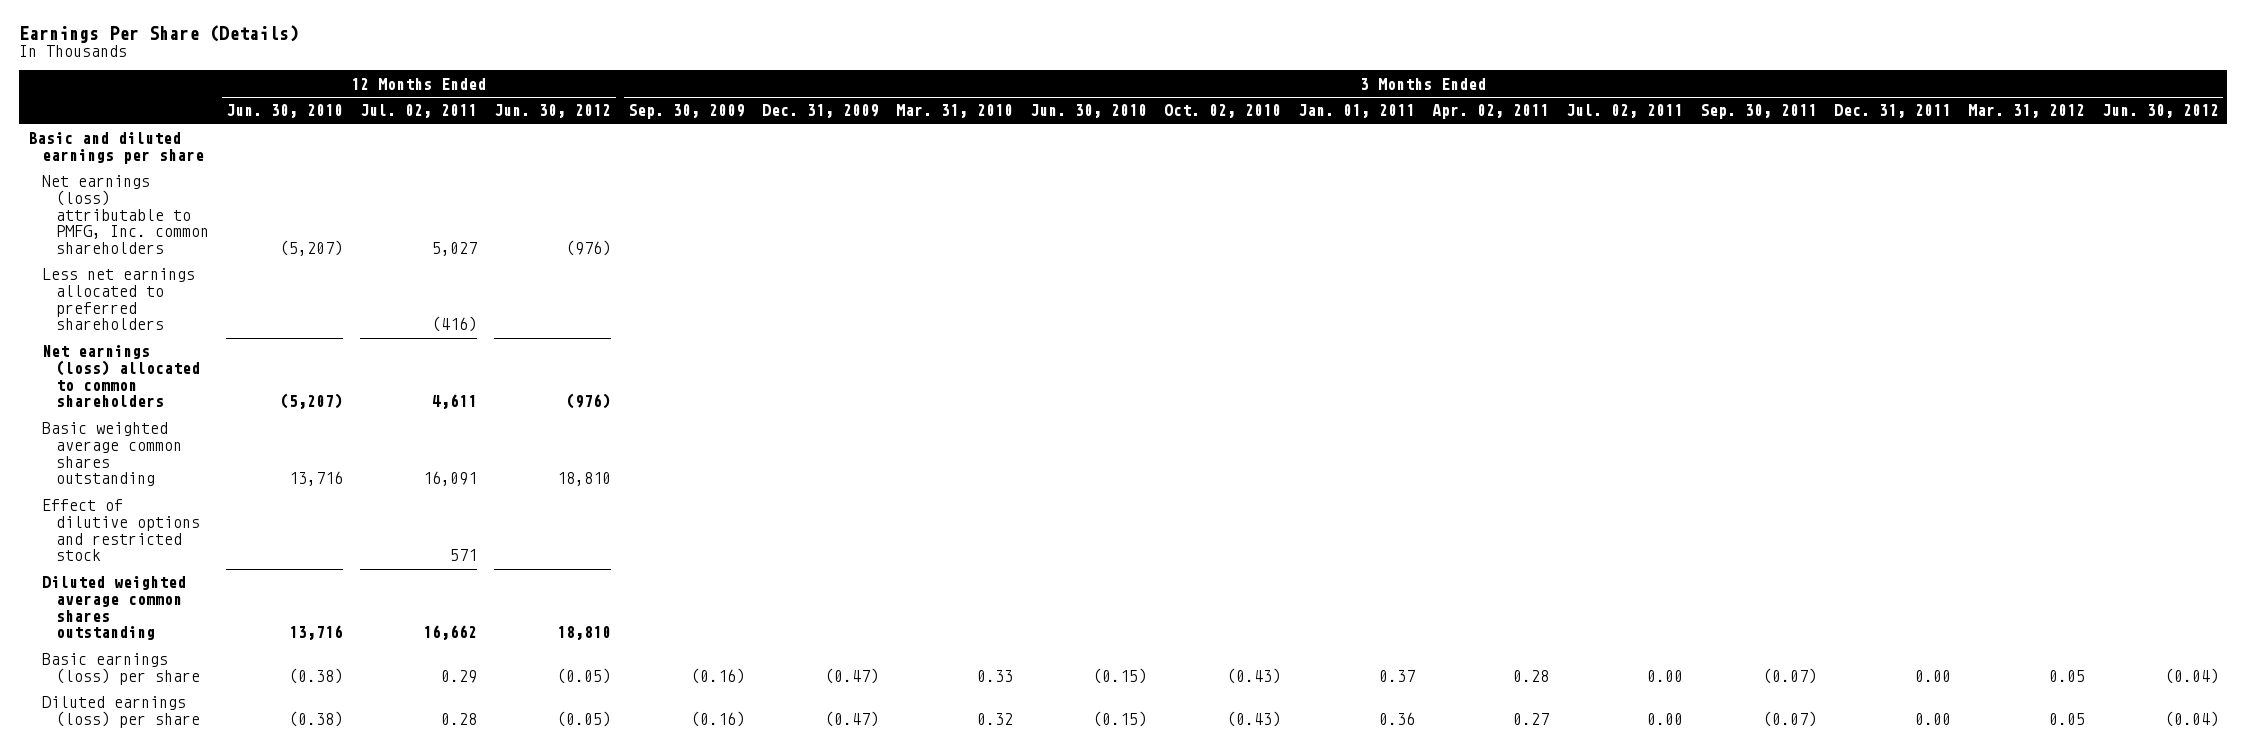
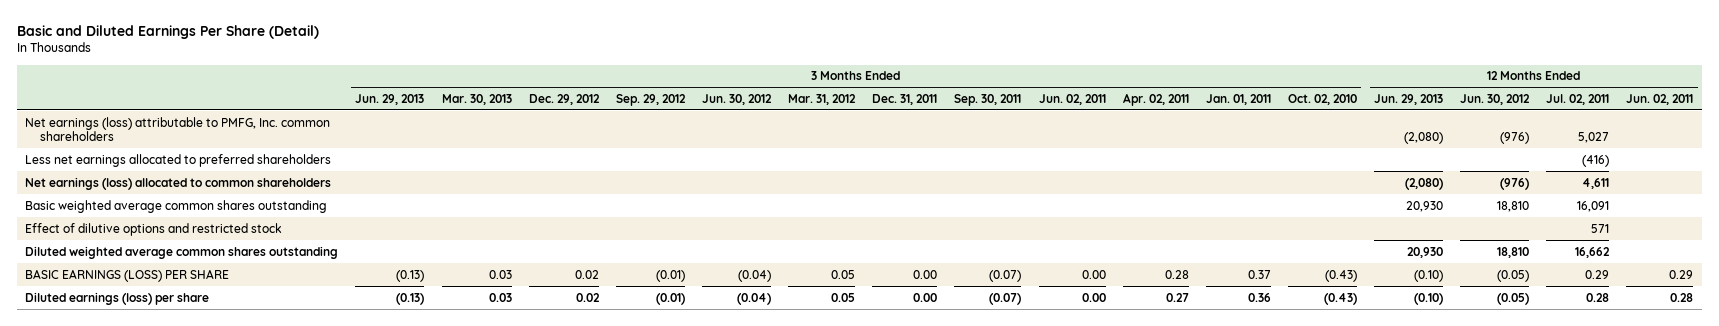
[19,24,300,43] Earnings Per Share (Details) -> [16,24,319,39] Basic and Diluted Earnings Per Share (Detail)
[226,104,344,119] Jun. 30, 2010 -> none
[628,104,746,120] Sep. 30, 2009 -> none
[762,104,880,119] Dec. 31, 2009 -> none
[896,104,1014,119] Mar. 31, 2010 -> none
[1030,104,1148,119] Jun. 30, 2010 -> none
[1565,104,1683,119] Jul. 02, 2011 -> none
none -> [355,93,425,105] Jun. 29, 2013
none -> [441,93,512,105] Mar. 30, 2013
none -> [528,93,600,105] Dec. 29, 2012
none -> [615,93,686,106] Sep. 29, 2012
none -> [1038,93,1106,105] Jun. 02, 2011
none -> [1374,93,1444,105] Jun. 29, 2013
none -> [1626,93,1694,105] Jun. 02, 2011
[27,132,205,164] Basic and diluted earnings per share -> none
[42,653,201,685] Basic earnings (loss) per share -> [25,268,230,282] BASIC EARNINGS (LOSS) PER SHARE

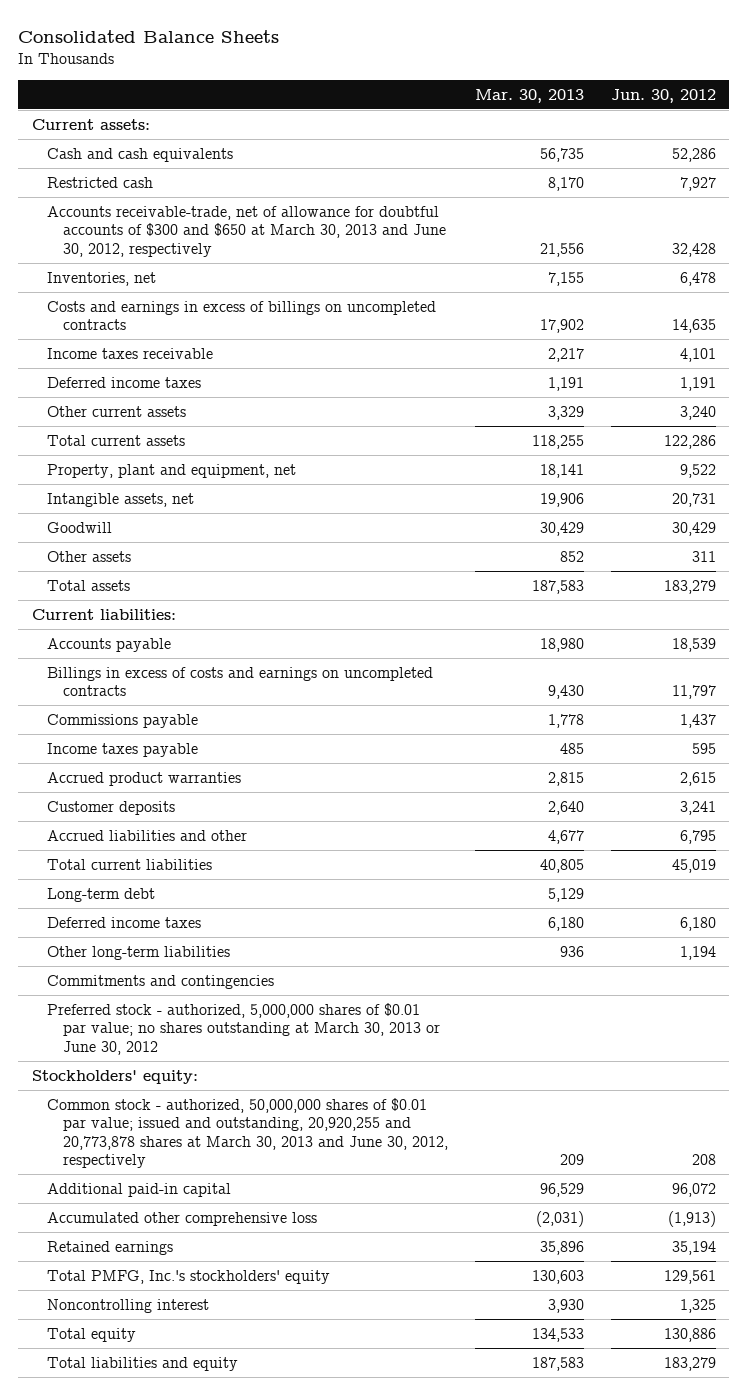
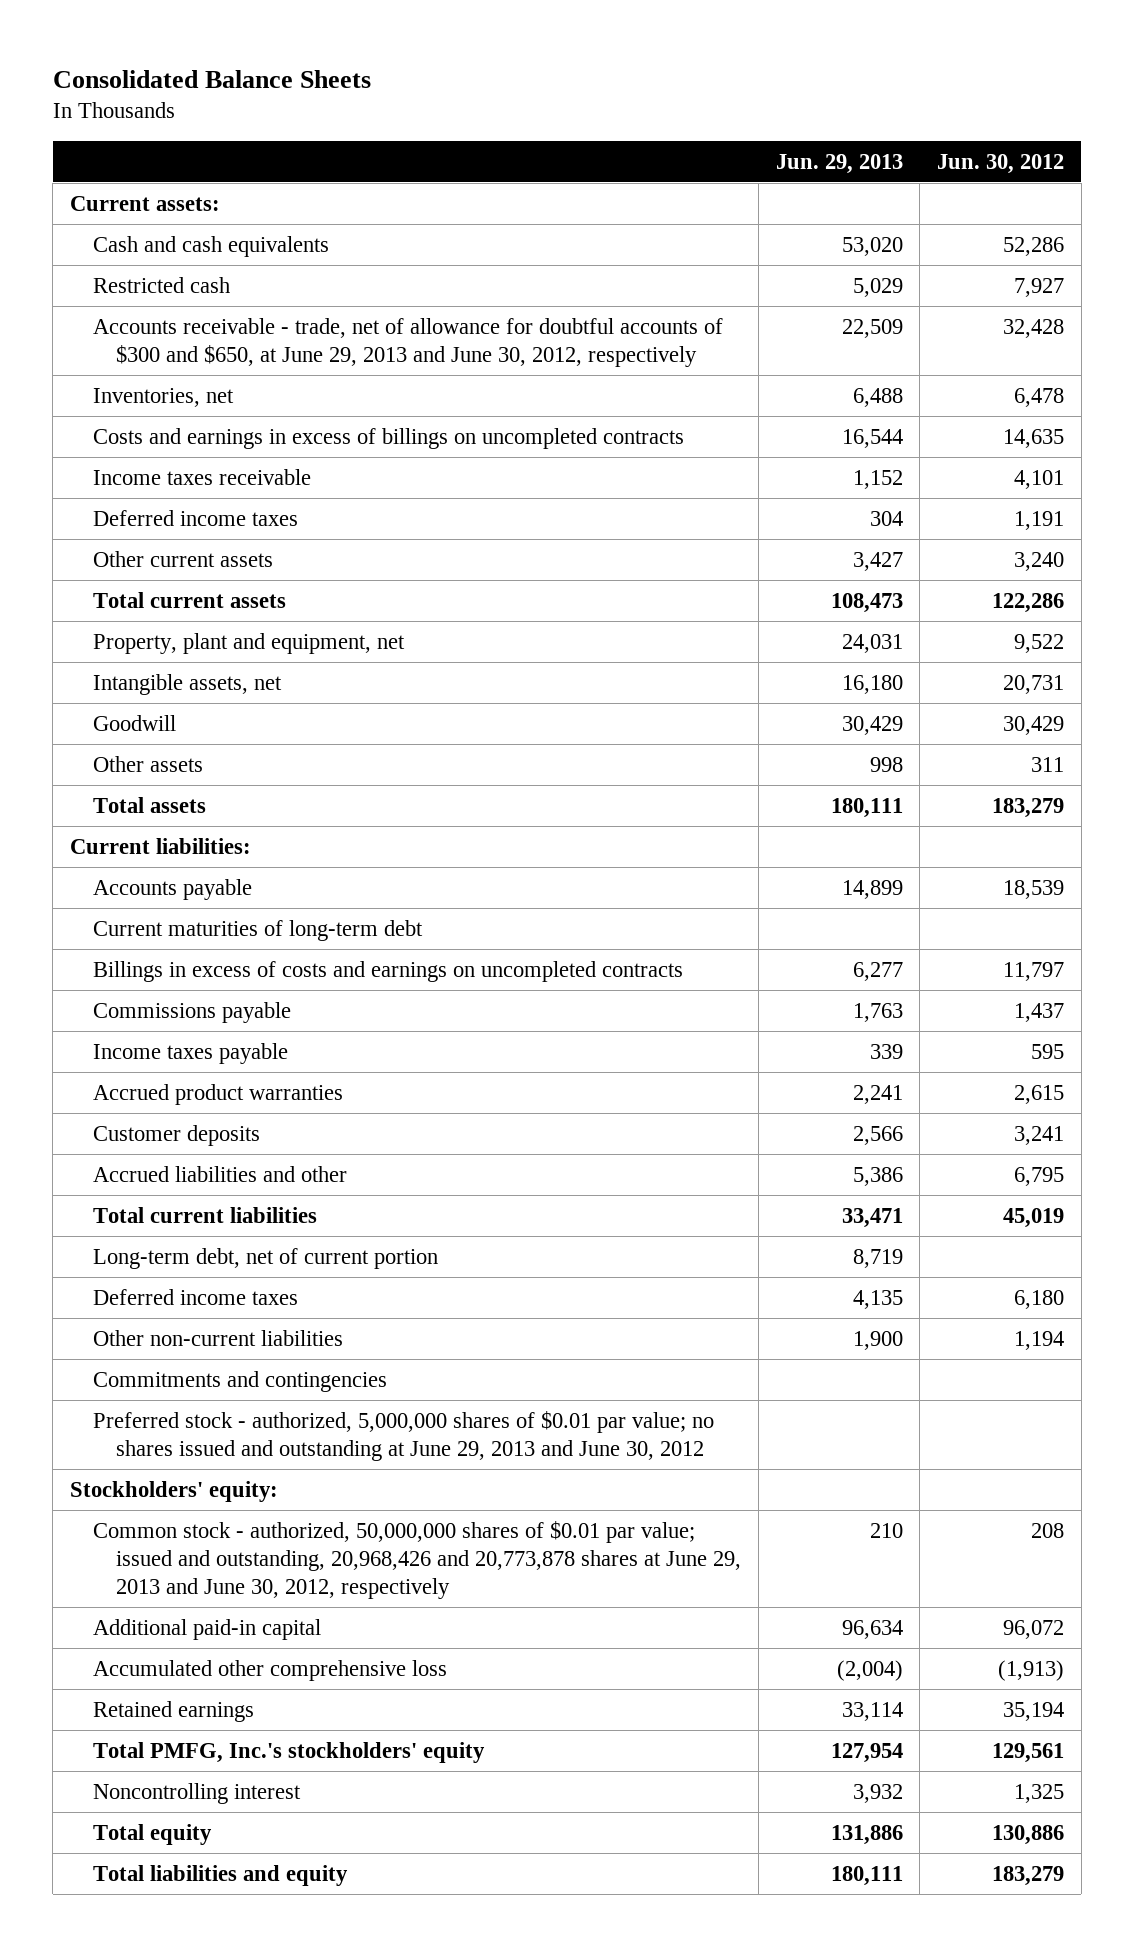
[474,88,584,103] Mar. 30, 2013 -> none
none -> [775,153,903,174] Jun. 29, 2013
[47,205,447,257] Accounts receivable-trade, net of allowance for doubtful accounts of $300 and $650 at March 30, 2013 and June 30, 2012, respectively -> [93,317,724,367] Accounts receivable - trade, net of allowance for doubtful accounts of $300 and $650, at June 29, 2013 and June 30, 2012, respectively
none -> [93,919,424,941] Current maturities of long-term debt
[47,887,156,902] Long-term debt -> [93,1247,439,1269] Long-term debt, net of current portion
[47,945,231,960] Other long-term liabilities -> [93,1329,344,1346] Other non-current liabilities
[47,1002,441,1055] Preferred stock - authorized, 5,000,000 shares of $0.01 par value; no shares outstanding at March 30, 2013 or June 30, 2012 -> [93,1410,715,1461] Preferred stock - authorized, 5,000,000 shares of $0.01 par value; no shares issued and outstanding at June 29, 2013 and June 30, 2012
[47,1097,449,1169] Common stock - authorized, 50,000,000 shares of $0.01 par value; issued and outstanding, 20,920,255 and 20,773,878 shares at March 30, 2013 and June 30, 2012, respectively -> [93,1520,741,1600] Common stock - authorized, 50,000,000 shares of $0.01 par value; issued and outstanding, 20,968,426 and 20,773,878 shares at June 29, 2013 and June 30, 2012, respectively

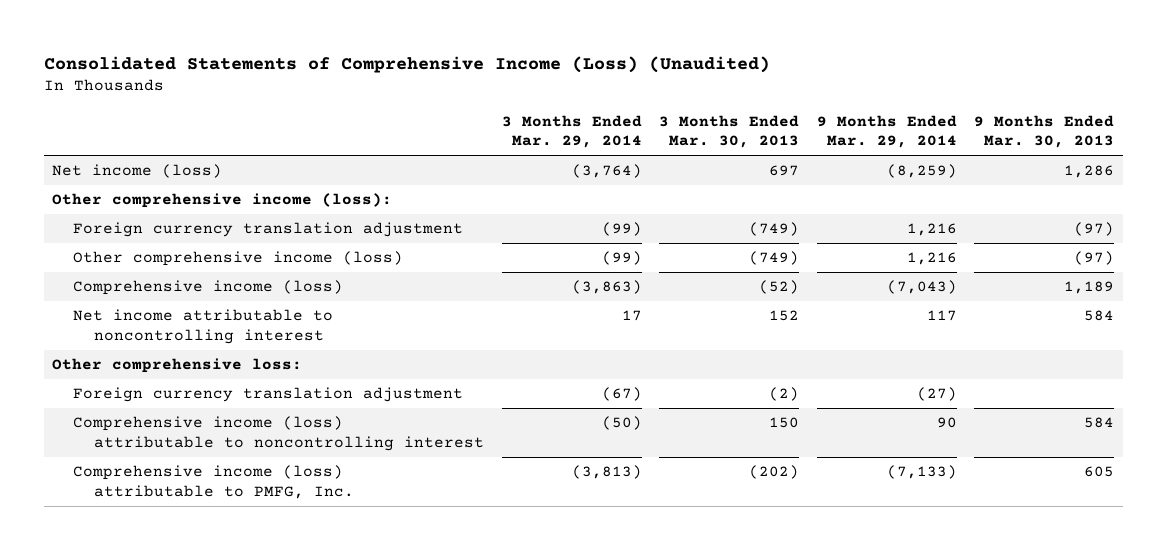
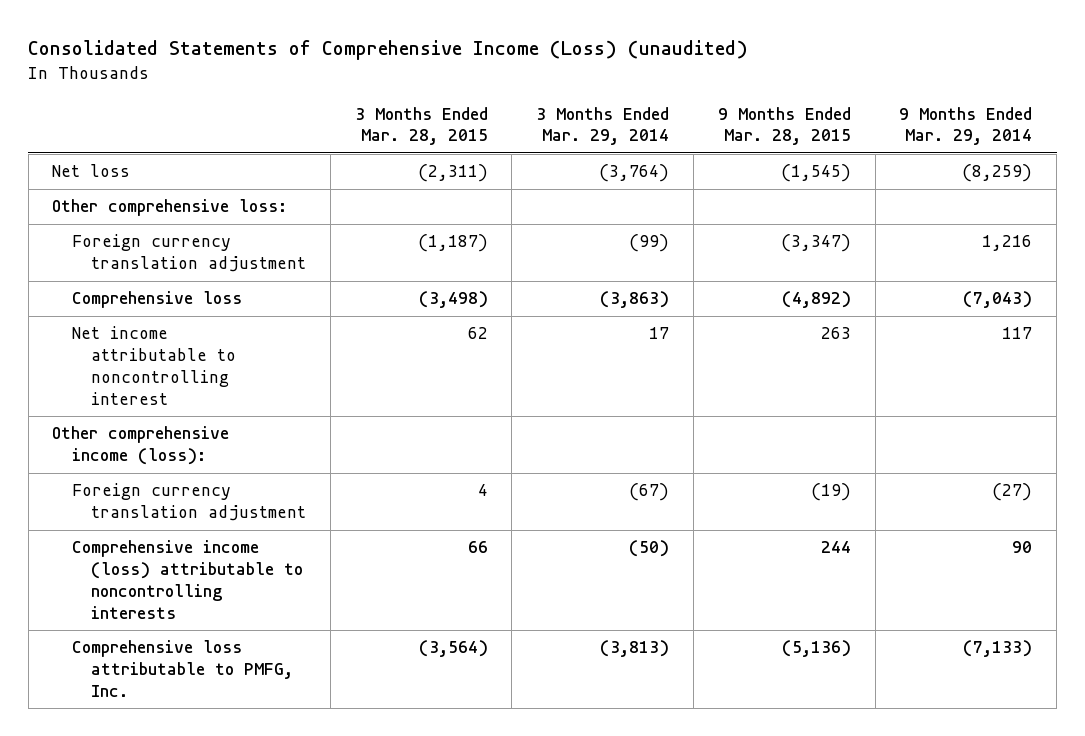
[43,55,770,73] Consolidated Statements of Comprehensive Income (Loss) (Unaudited) -> [28,40,749,61] Consolidated Statements of Comprehensive Income (Loss) (unaudited)
[659,114,800,149] 3 Months Ended Mar. 30, 2013 -> none
[974,114,1115,149] 9 Months Ended Mar. 30, 2013 -> none
none -> [354,106,488,146] 3 Months Ended Mar. 28, 2015
none -> [717,106,851,146] 9 Months Ended Mar. 28, 2015
[52,164,223,179] Net income (loss) -> [52,164,131,178] Net loss
[52,358,303,374] Other comprehensive loss: -> [52,199,288,217] Other comprehensive loss:
[73,251,404,267] Other comprehensive income (loss) -> none
[73,280,344,296] Comprehensive income (loss) -> [71,291,242,309] Comprehensive loss
[52,193,393,209] Other comprehensive income (loss): -> [52,426,230,466] Other comprehensive income (loss):
[73,416,485,451] Comprehensive income (loss) attributable to noncontrolling interest -> [71,540,303,619] Comprehensive income (loss) attributable to noncontrolling interests
[73,465,355,499] Comprehensive income (loss) attributable to PMFG, Inc. -> [71,640,293,697] Comprehensive loss attributable to PMFG, Inc.

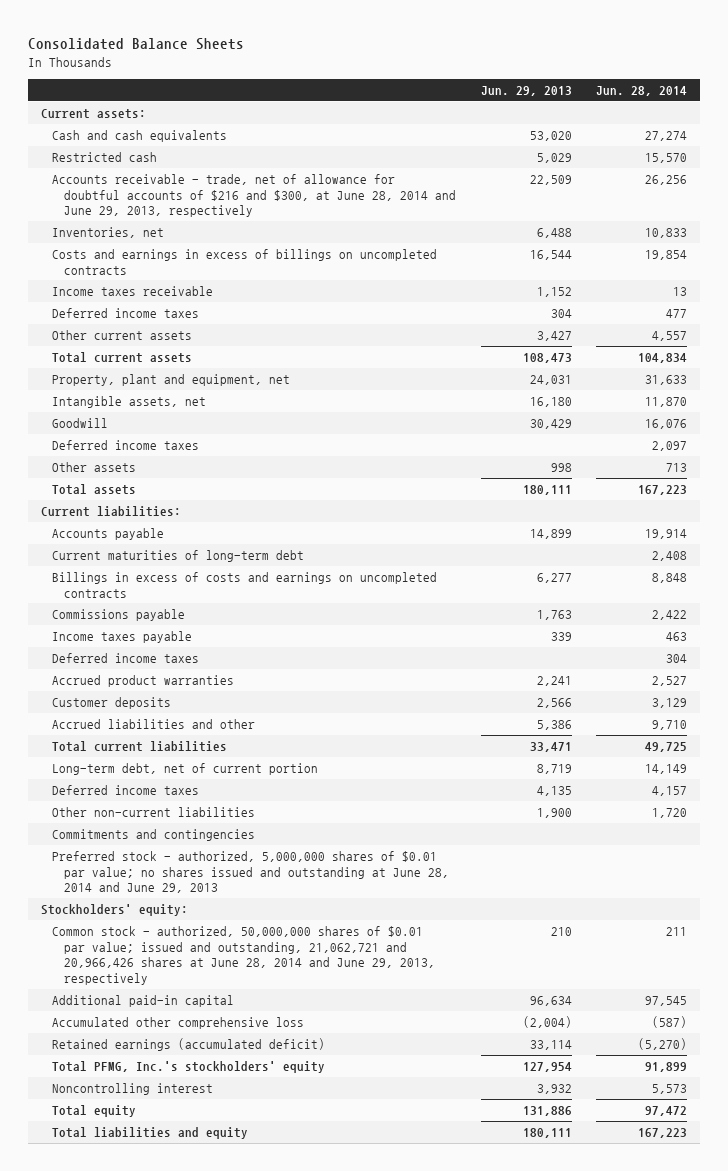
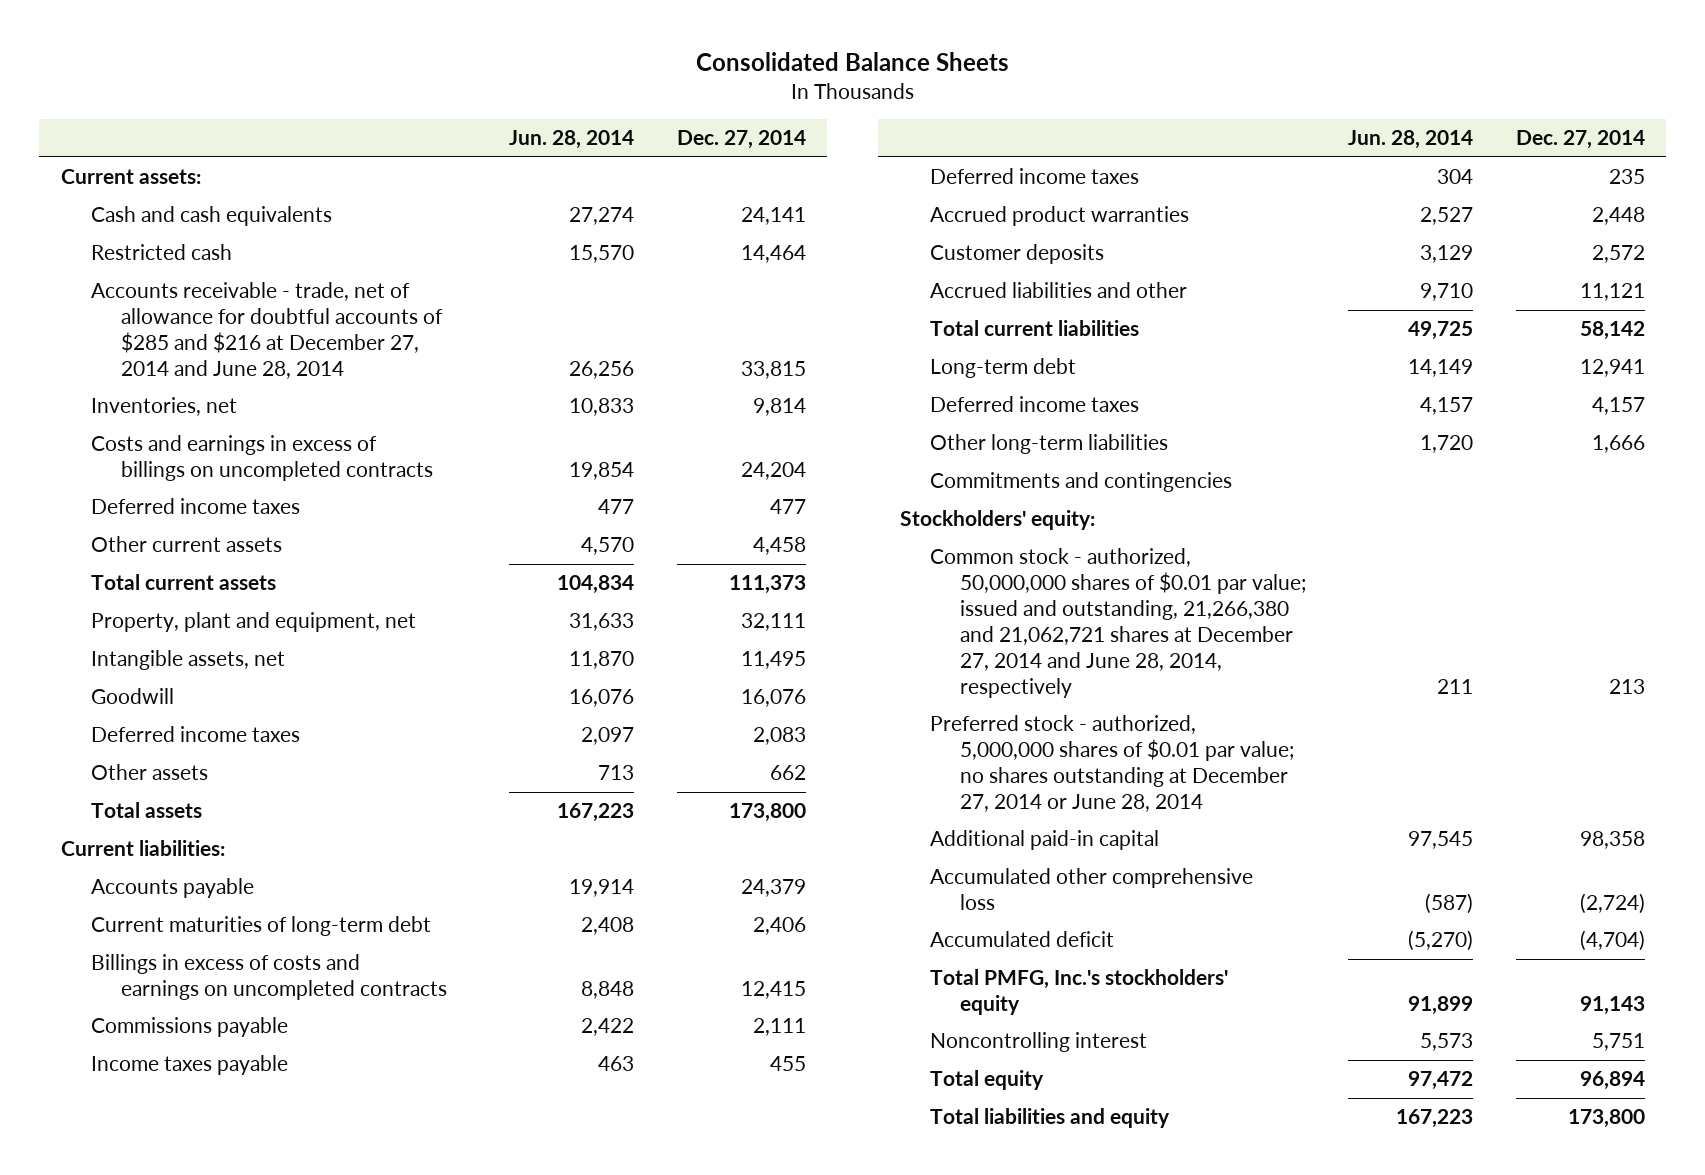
[480,86,572,97] Jun. 29, 2013 -> none
none -> [676,130,806,150] Dec. 27, 2014
[52,174,456,218] Accounts receivable - trade, net of allowance for doubtful accounts of $216 and $300, at June 28, 2014 and June 29, 2013, respectively -> [90,282,443,379] Accounts receivable - trade, net of allowance for doubtful accounts of $285 and $216 at December 27, 2014 and June 28, 2014
[52,286,214,297] Income taxes receivable -> none
[652,331,688,342] 4,557 -> [581,537,635,556] 4,570
[52,763,319,776] Long-term debt, net of current portion -> [929,358,1076,379] Long-term debt
[52,807,256,818] Other non-current liabilities -> [929,434,1168,455] Other long-term liabilities
[52,851,449,894] Preferred stock - authorized, 5,000,000 shares of $0.01 par value; no shares issued and outstanding at June 28, 2014 and June 29, 2013 -> none
[52,926,435,985] Common stock - authorized, 50,000,000 shares of $0.01 par value; issued and outstanding, 21,062,721 and 20,966,426 shares at June 28, 2014 and June 29, 2013, respectively -> [929,548,1306,698] Common stock - authorized, 50,000,000 shares of $0.01 par value; issued and outstanding, 21,266,380 and 21,062,721 shares at December 27, 2014 and June 28, 2014, respectively
none -> [929,715,1294,812] Preferred stock - authorized, 5,000,000 shares of $0.01 par value; no shares outstanding at December 27, 2014 or June 28, 2014
[52,1038,326,1052] Retained earnings (accumulated deficit) -> [929,931,1114,948] Accumulated deficit
[52,1061,326,1074] Total PFMG, Inc.'s stockholders' equity -> [929,969,1228,1016] Total PMFG, Inc.'s stockholders' equity

